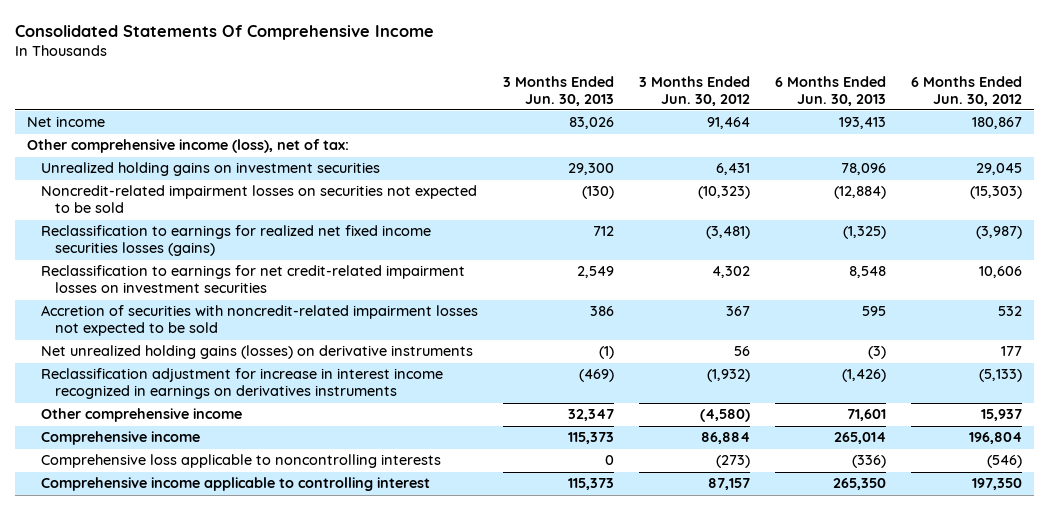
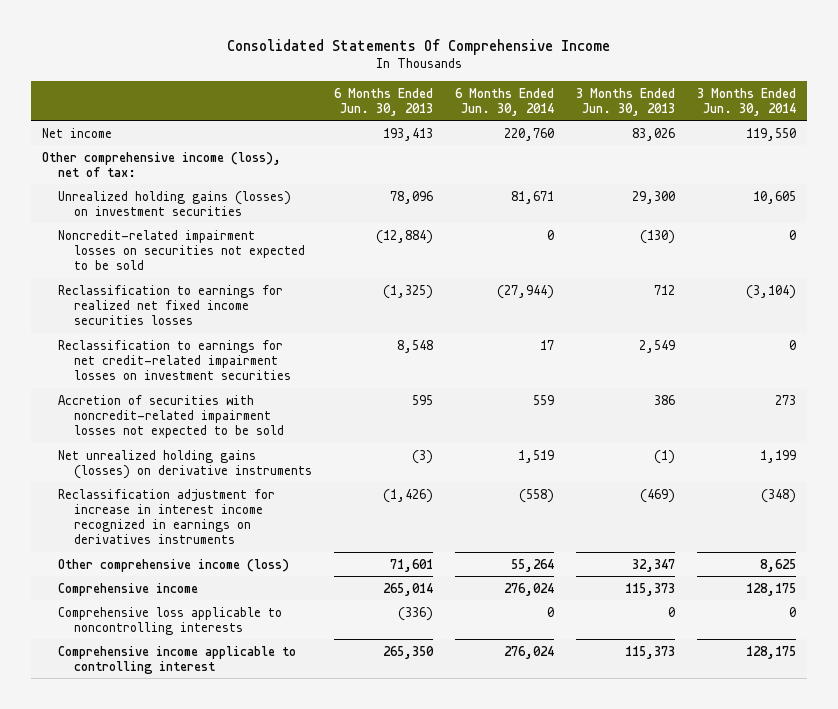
[638,75,750,106] 3 Months Ended Jun. 30, 2012 -> none
[910,75,1022,106] 6 Months Ended Jun. 30, 2012 -> none
none -> [454,87,554,116] 6 Months Ended Jun. 30, 2014
none -> [697,87,797,116] 3 Months Ended Jun. 30, 2014
[41,162,381,177] Unrealized holding gains on investment securities -> [57,190,291,216] Unrealized holding gains (losses) on investment securities
[41,225,432,257] Reclassification to earnings for realized net fixed income securities losses (gains) -> [57,284,283,325] Reclassification to earnings for realized net fixed income securities losses
[41,408,243,423] Other comprehensive income -> [57,558,289,572] Other comprehensive income (loss)

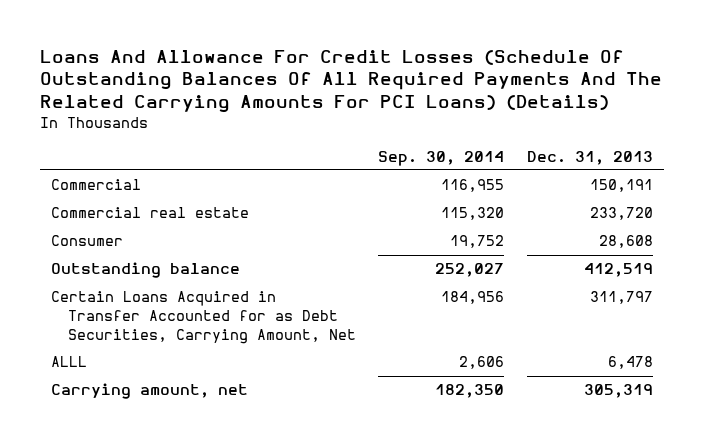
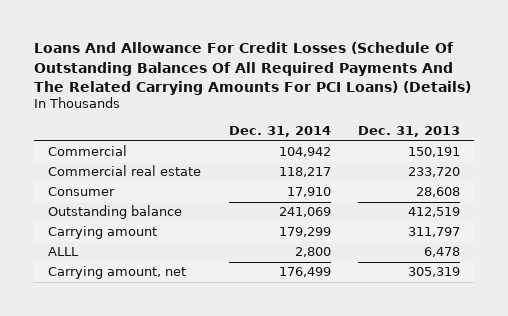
[378,150,505,166] Sep. 30, 2014 -> none
none -> [228,126,331,138] Dec. 31, 2014
[51,291,357,344] Certain Loans Acquired in Transfer Accounted for as Debt Securities, Carrying Amount, Net -> [48,226,158,240] Carrying amount

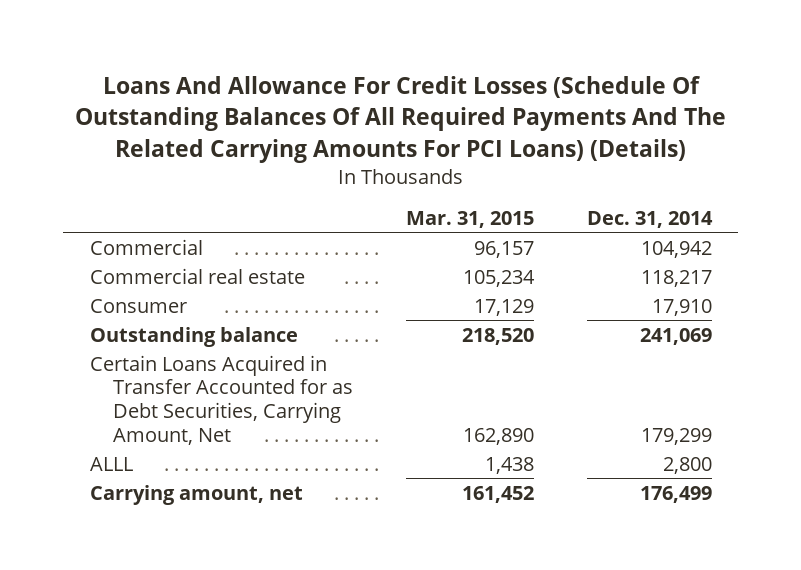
[358,126,461,138] Dec. 31, 2013 -> none
none -> [405,211,534,229] Mar. 31, 2015
[48,226,158,240] Carrying amount -> [89,354,353,446] Certain Loans Acquired in Transfer Accounted for as Debt Securities, Carrying Amount, Net

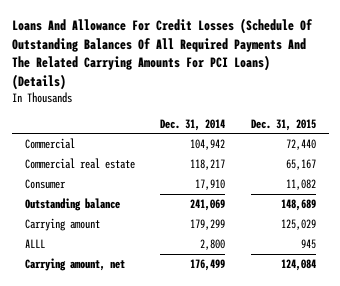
[405,211,534,229] Mar. 31, 2015 -> none
none -> [250,118,316,131] Dec. 31, 2015
[89,354,353,446] Certain Loans Acquired in Transfer Accounted for as Debt Securities, Carrying Amount, Net -> [24,218,100,232] Carrying amount

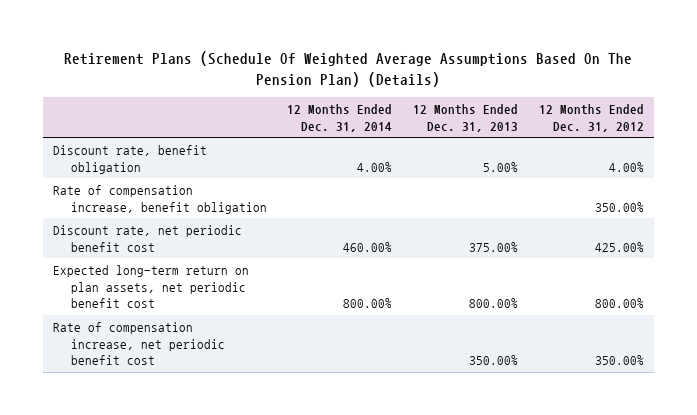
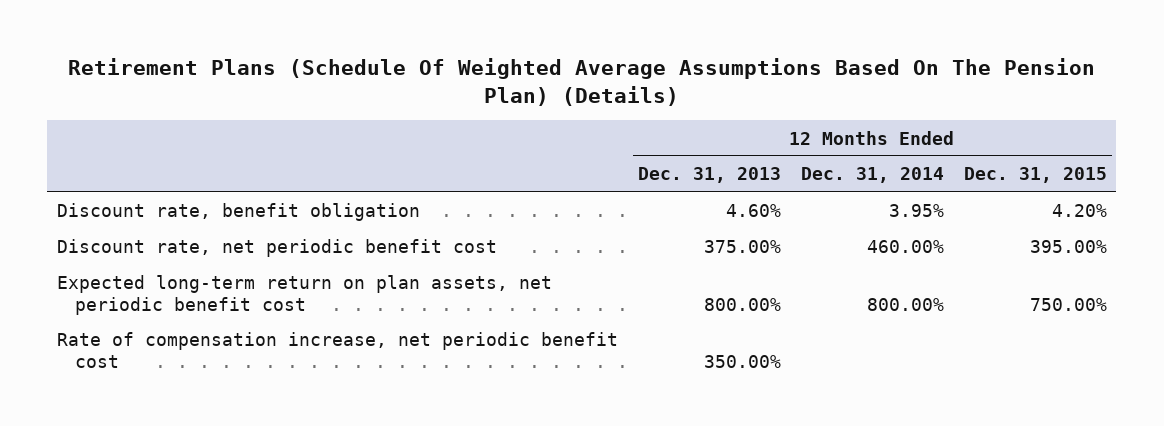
[538,104,644,132] 12 Months Ended Dec. 31, 2012 -> none
none -> [963,167,1107,184] Dec. 31, 2015
[53,185,267,214] Rate of compensation increase, benefit obligation -> none
[357,161,393,172] 4.00% -> [888,204,944,218] 3.95%
[482,161,518,172] 5.00% -> [726,204,782,218] 4.60%

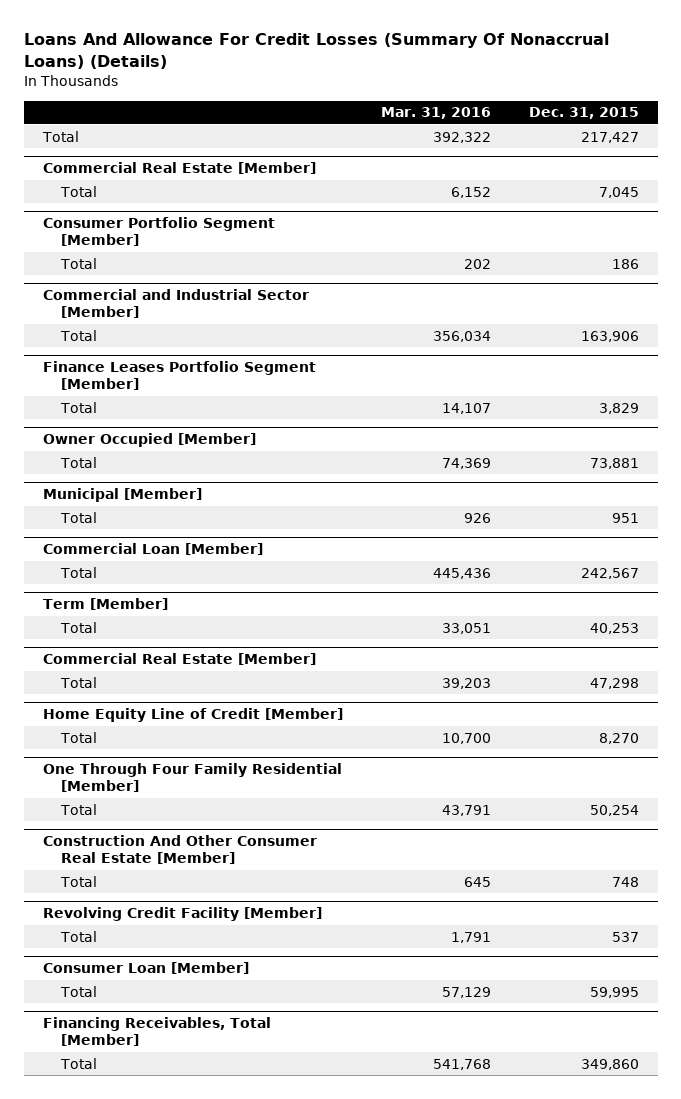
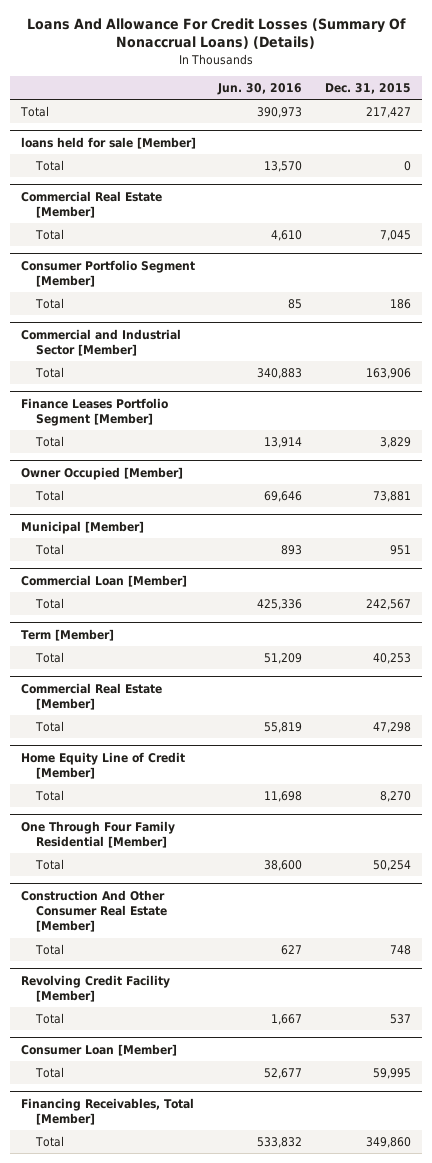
[380,107,491,120] Mar. 31, 2016 -> none
none -> [217,82,303,95] Jun. 30, 2016
none -> [21,136,197,149] loans held for sale [Member]
none -> [35,160,65,172] Total

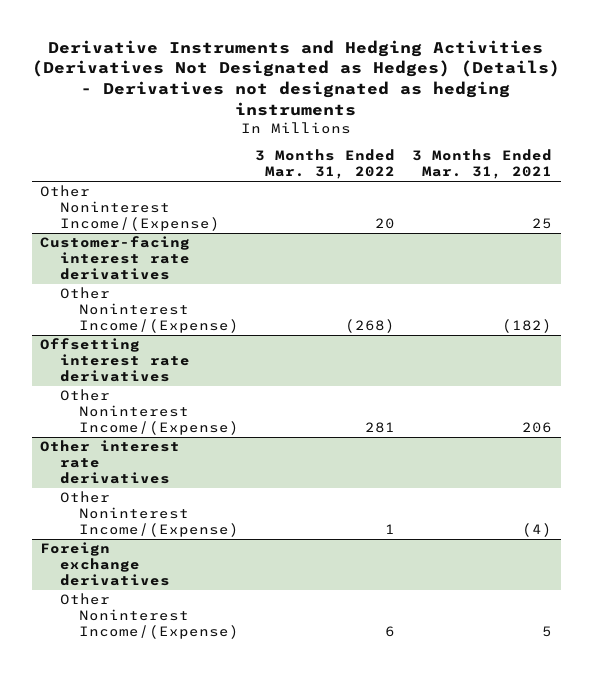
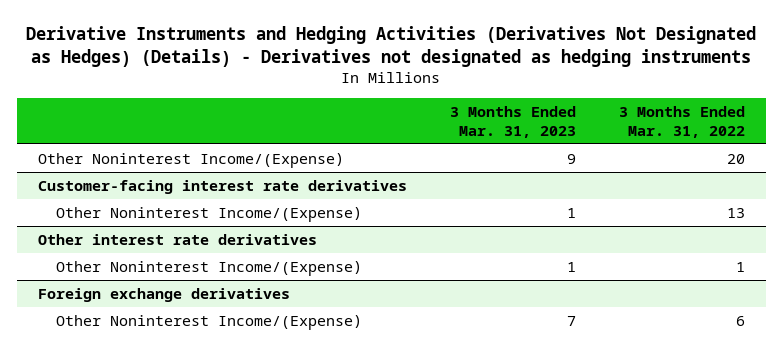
[412,149,553,180] 3 Months Ended Mar. 31, 2021 -> none
none -> [449,106,576,138] 3 Months Ended Mar. 31, 2023
[40,338,190,383] Offsetting interest rate derivatives -> none
[59,389,239,436] Other Noninterest Income/(Expense) -> none
[345,319,396,334] (268) -> [726,208,745,219] 13

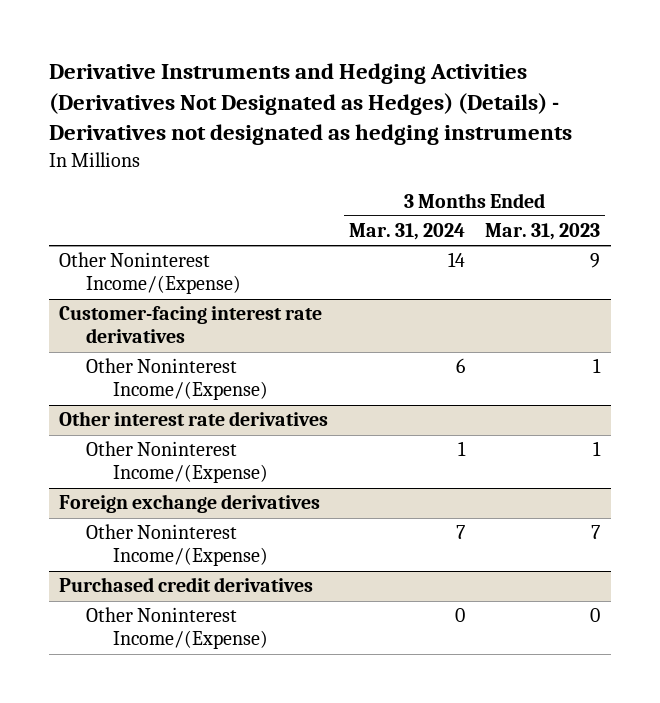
[618,106,745,138] 3 Months Ended Mar. 31, 2022 -> none
none -> [348,223,465,241] Mar. 31, 2024
none -> [59,577,314,593] Purchased credit derivatives
none -> [85,607,268,650] Other Noninterest Income/(Expense)

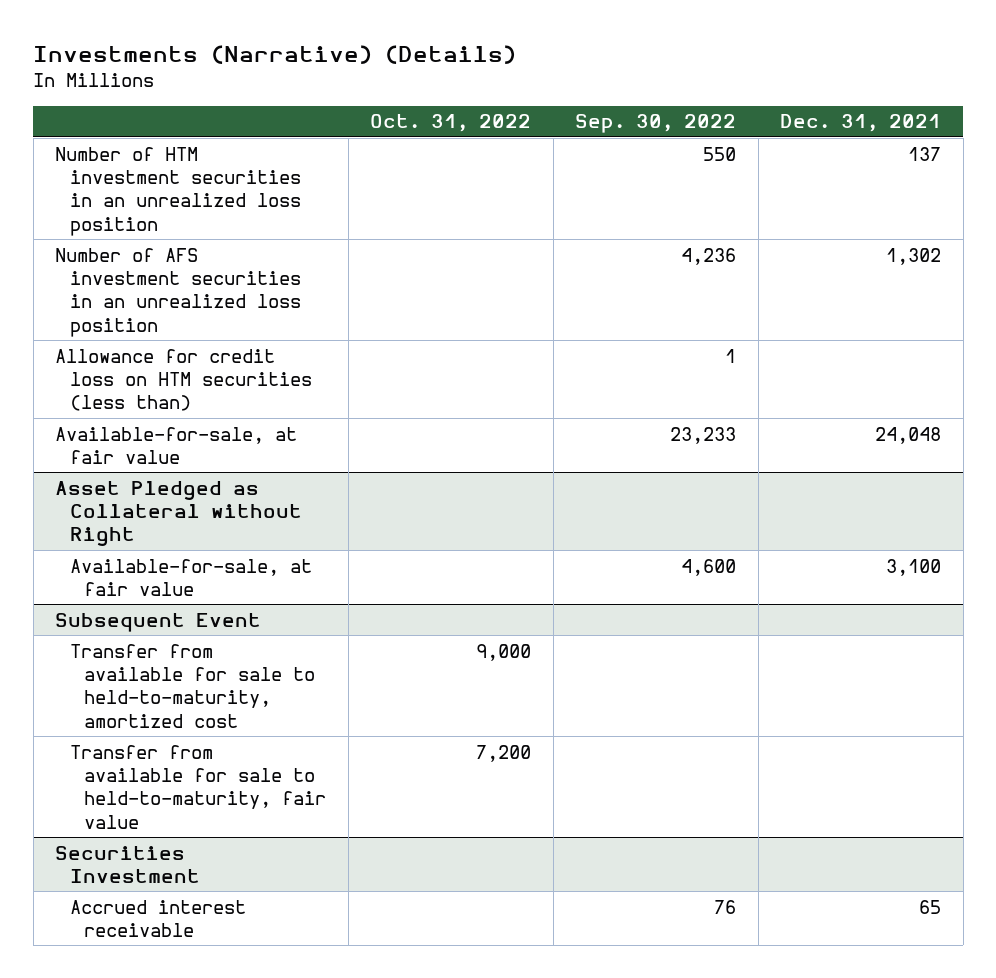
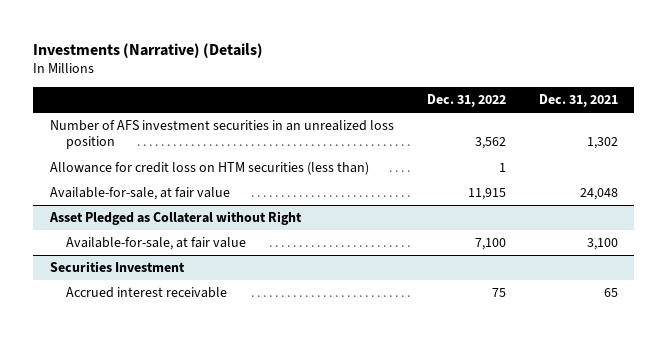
[370,114,532,133] Oct. 31, 2022 -> none
[575,114,737,134] Sep. 30, 2022 -> none
none -> [426,94,506,108] Dec. 31, 2022
[55,146,301,236] Number of HTM investment securities in an unrealized loss position -> none
[55,612,262,632] Subsequent Event -> none
[69,643,316,728] Transfer from available for sale to held-to-maturity, amortized cost -> none
[69,744,327,829] Transfer from available for sale to held-to-maturity, fair value -> none

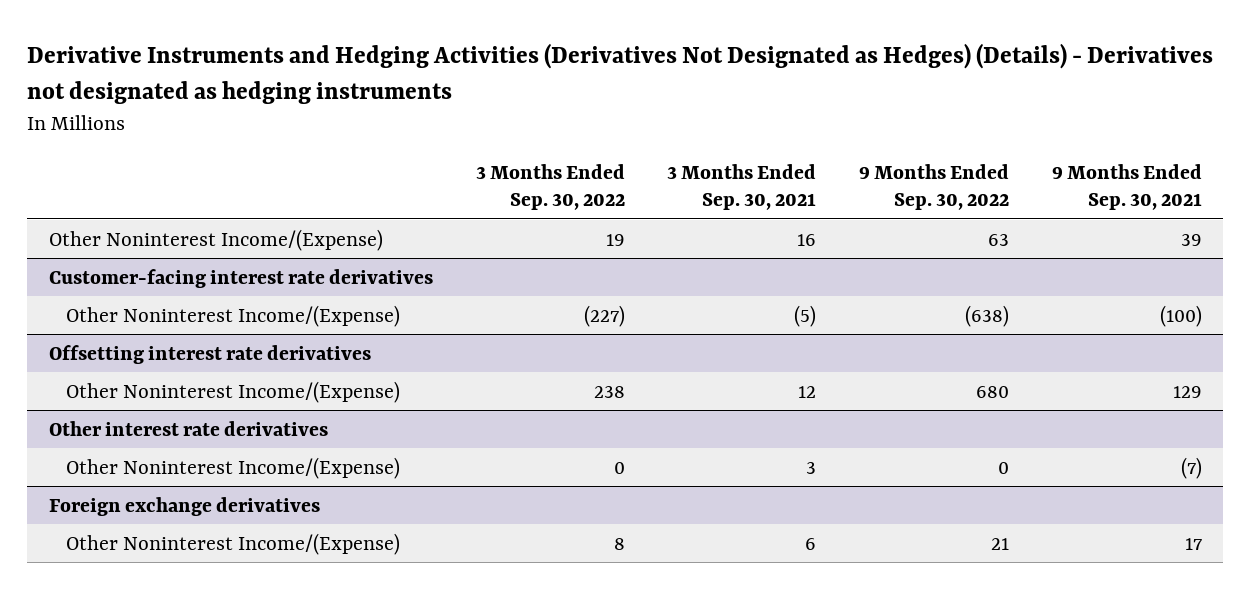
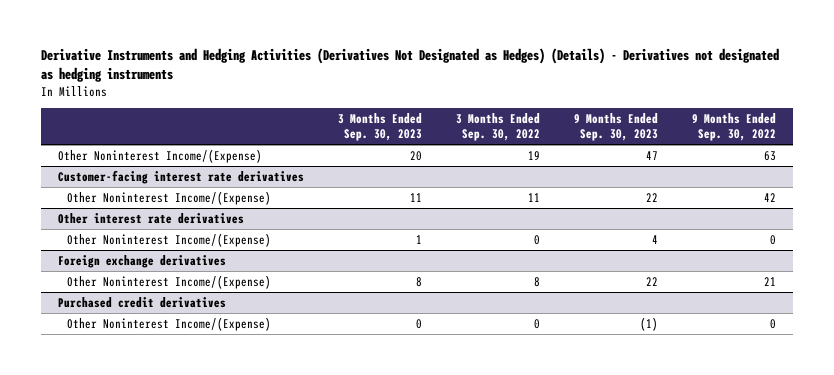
[667,163,817,211] 3 Months Ended Sep. 30, 2021 -> none
[1051,163,1202,211] 9 Months Ended Sep. 30, 2021 -> none
none -> [337,112,422,142] 3 Months Ended Sep. 30, 2023
none -> [573,112,658,142] 9 Months Ended Sep. 30, 2023
[48,344,371,364] Offsetting interest rate derivatives -> none
[65,380,400,403] Other Noninterest Income/(Expense) -> none
[583,304,625,327] (227) -> [527,192,540,202] 11
[965,304,1010,327] (638) -> [763,192,776,202] 42
none -> [57,296,226,308] Purchased credit derivatives
none -> [67,316,272,331] Other Noninterest Income/(Expense)

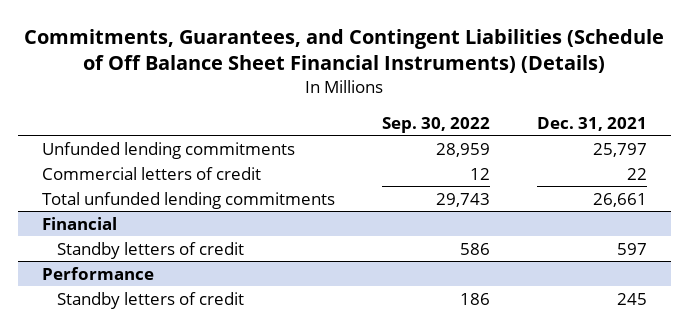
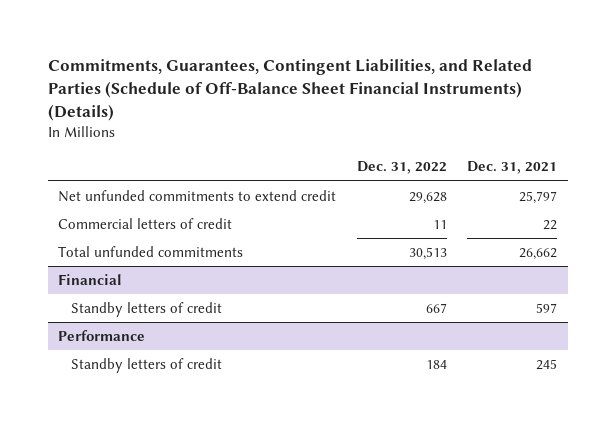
[24,29,665,74] Commitments, Guarantees, and Contingent Liabilities (Schedule of Off Balance Sheet Financial Instruments) (Details) -> [47,58,532,122] Commitments, Guarantees, Contingent Liabilities, and Related Parties (Schedule of Off-Balance Sheet Financial Instruments) (Details)
[381,116,490,133] Sep. 30, 2022 -> none
none -> [356,161,447,175] Dec. 31, 2022
[41,141,295,159] Unfunded lending commitments -> [57,189,336,202] Net unfunded commitments to extend credit
[41,191,335,209] Total unfunded lending commitments -> [57,245,243,257] Total unfunded commitments
[593,192,648,207] 26,661 -> [519,247,558,260] 26,662

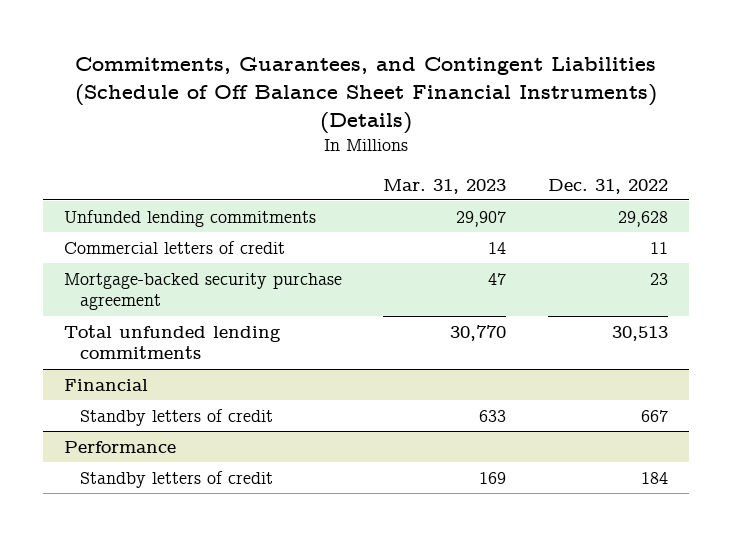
[47,58,532,122] Commitments, Guarantees, Contingent Liabilities, and Related Parties (Schedule of Off-Balance Sheet Financial Instruments) (Details) -> [74,56,657,134] Commitments, Guarantees, and Contingent Liabilities (Schedule of Off Balance Sheet Financial Instruments) (Details)
[467,161,558,175] Dec. 31, 2021 -> none
none -> [383,178,507,194] Mar. 31, 2023
[57,189,336,202] Net unfunded commitments to extend credit -> [63,209,316,227] Unfunded lending commitments
none -> [63,272,342,311] Mortgage-backed security purchase agreement
[57,245,243,257] Total unfunded commitments -> [63,324,281,360] Total unfunded lending commitments

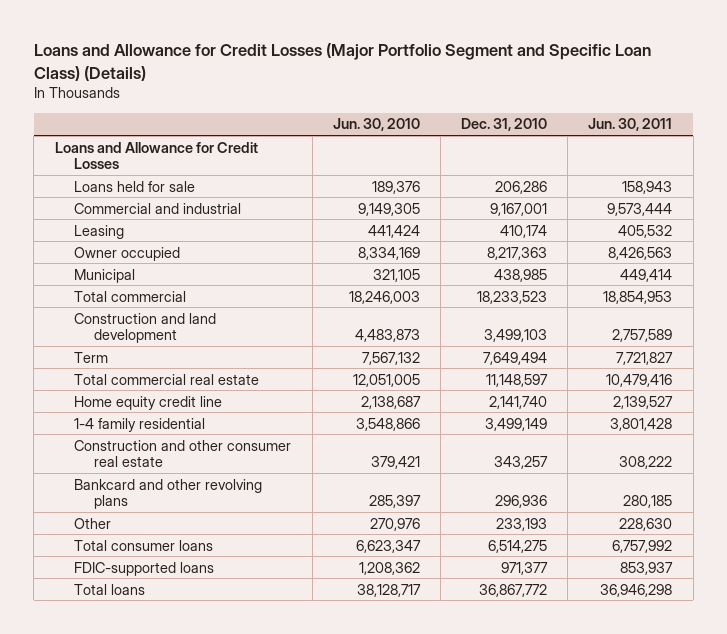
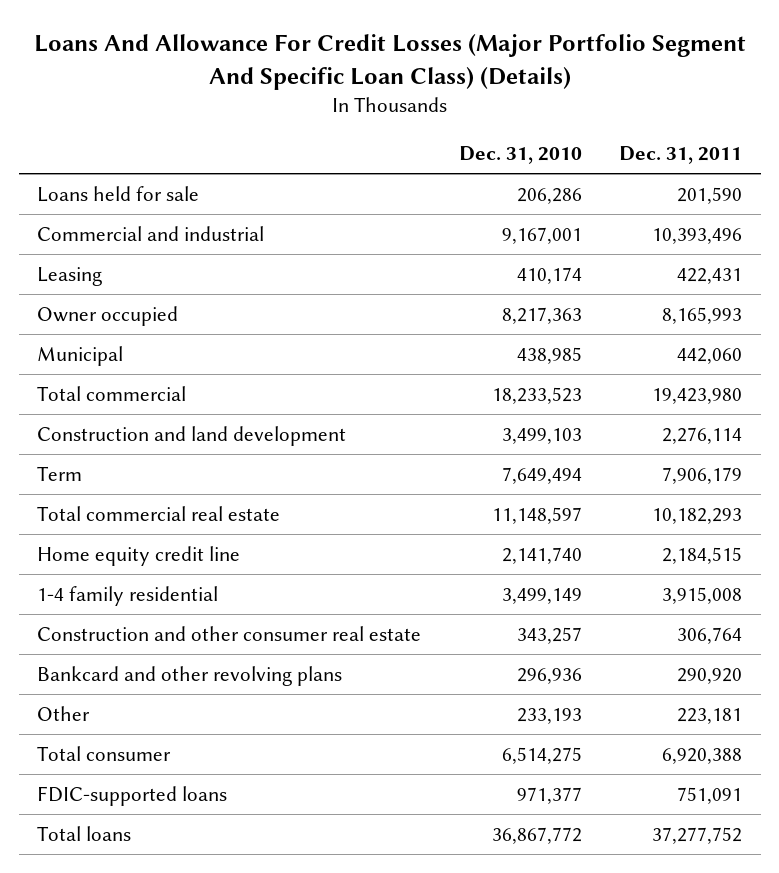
[33,43,651,81] Loans and Allowance for Credit Losses (Major Portfolio Segment and Specific Loan Class) (Details) -> [33,34,746,90] Loans And Allowance For Credit Losses (Major Portfolio Segment And Specific Loan Class) (Details)
[332,118,420,132] Jun. 30, 2010 -> none
[588,118,673,132] Jun. 30, 2011 -> none
none -> [618,146,742,165] Dec. 31, 2011
[54,141,258,170] Loans and Allowance for Credit Losses -> none
[74,539,214,551] Total consumer loans -> [37,745,172,761] Total consumer

